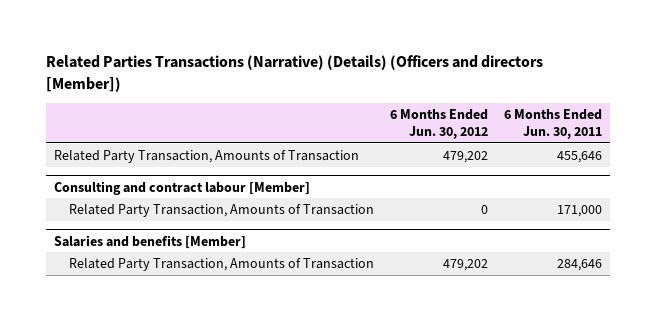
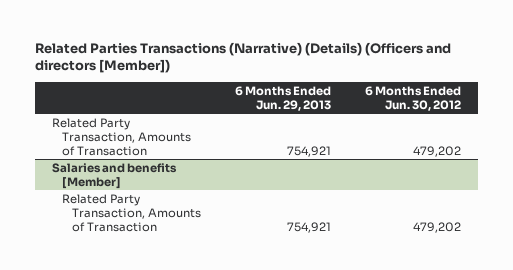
[503,108,602,140] 6 Months Ended Jun. 30, 2011 -> none
none -> [234,85,331,111] 6 Months Ended Jun. 29, 2013
[53,180,310,195] Consulting and contract labour [Member] -> none
[68,203,374,217] Related Party Transaction, Amounts of Transaction -> none

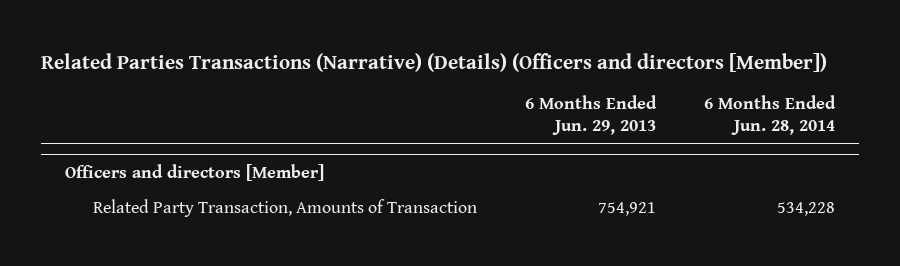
[364,85,461,111] 6 Months Ended Jun. 30, 2012 -> none
none -> [704,95,837,135] 6 Months Ended Jun. 28, 2014
[51,117,191,156] Related Party Transaction, Amounts of Transaction -> none
[51,162,177,189] Salaries and benefits [Member] -> none
none -> [65,163,325,181] Officers and directors [Member]

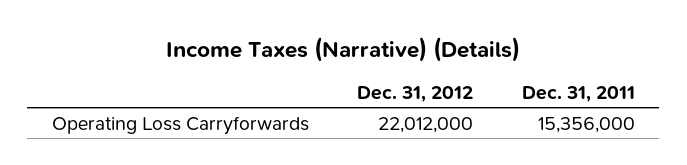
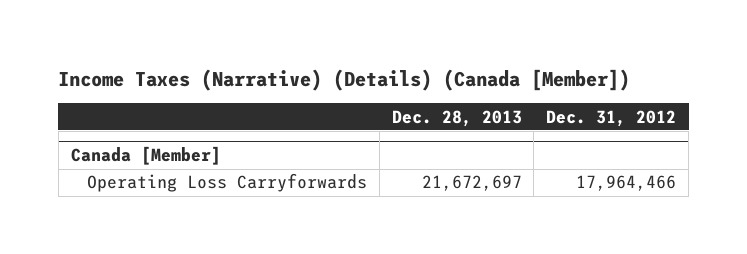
[166,37,521,63] Income Taxes (Narrative) (Details) -> [58,68,631,91] Income Taxes (Narrative) (Details) (Canada [Member])
[521,85,635,102] Dec. 31, 2011 -> none
none -> [391,109,522,127] Dec. 28, 2013
none -> [70,146,221,166] Canada [Member]
[378,116,474,133] 22,012,000 -> [576,175,677,192] 17,964,466

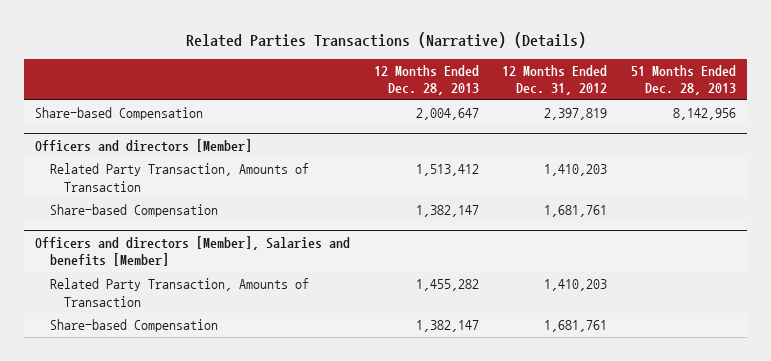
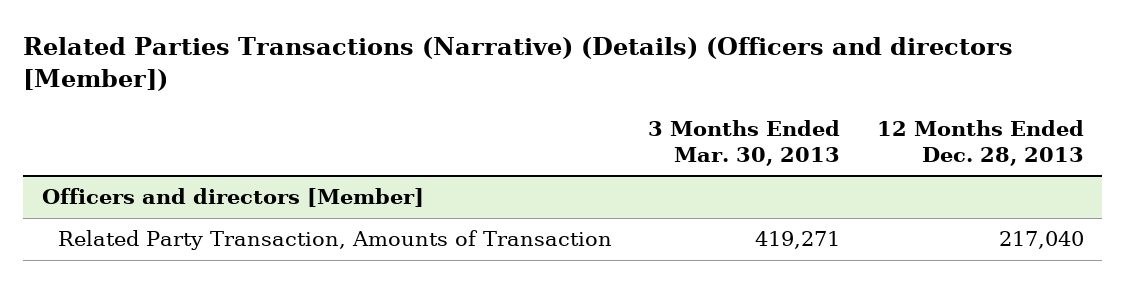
[185,31,586,48] Related Parties Transactions (Narrative) (Details) -> [23,37,1014,91] Related Parties Transactions (Narrative) (Details) (Officers and directors [Member])
[502,64,608,96] 12 Months Ended Dec. 31, 2012 -> none
[630,64,736,96] 51 Months Ended Dec. 28, 2013 -> none
none -> [648,119,841,166] 3 Months Ended Mar. 30, 2013
[35,107,204,121] Share-based Compensation -> none
[49,204,218,218] Share-based Compensation -> none
[35,235,351,267] Officers and directors [Member], Salaries and benefits [Member] -> none
[49,278,309,307] Related Party Transaction, Amounts of Transaction -> none
[49,319,218,333] Share-based Compensation -> none
[415,164,479,177] 1,513,412 -> [998,231,1084,250] 217,040

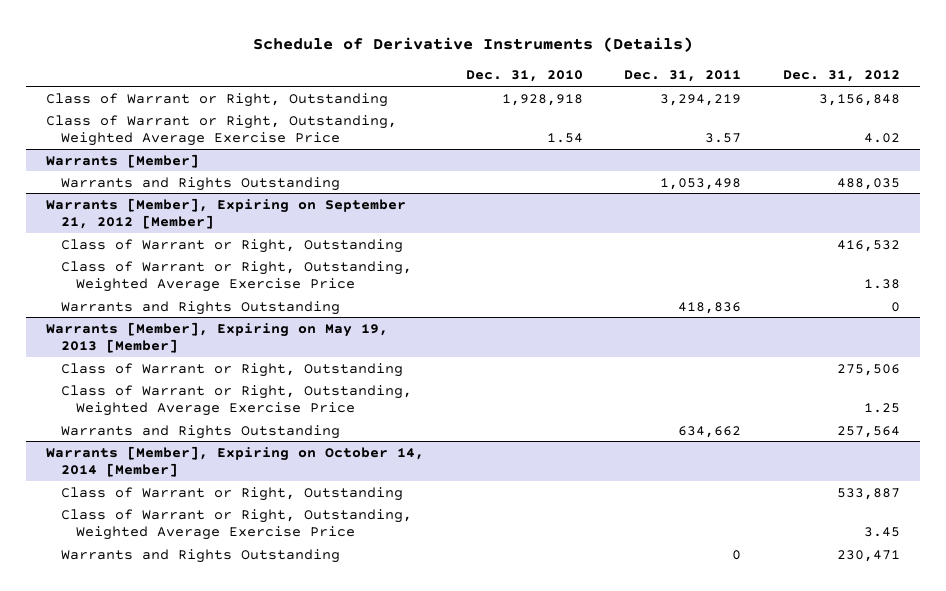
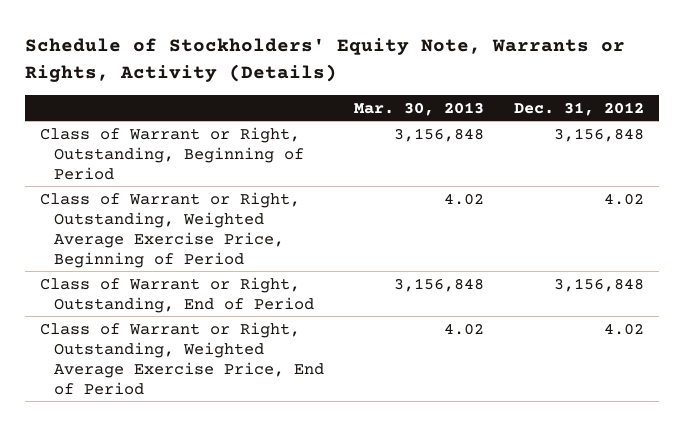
[253,36,694,52] Schedule of Derivative Instruments (Details) -> [24,38,625,82] Schedule of Stockholders' Equity Note, Warrants or Rights, Activity (Details)
[465,70,583,83] Dec. 31, 2010 -> none
[624,70,742,83] Dec. 31, 2011 -> none
none -> [353,101,484,116] Mar. 30, 2013
[46,153,200,168] Warrants [Member] -> none
[61,176,341,191] Warrants and Rights Outstanding -> none
[46,197,407,230] Warrants [Member], Expiring on September 21, 2012 [Member] -> none
[61,300,341,315] Warrants and Rights Outstanding -> none
[46,321,389,354] Warrants [Member], Expiring on May 19, 2013 [Member] -> none
[61,362,404,377] Class of Warrant or Right, Outstanding -> none
[61,384,413,417] Class of Warrant or Right, Outstanding, Weighted Average Exercise Price -> none
[61,424,341,439] Warrants and Rights Outstanding -> none
[46,445,425,478] Warrants [Member], Expiring on October 14, 2014 [Member] -> none
[61,486,404,501] Class of Warrant or Right, Outstanding -> none
[61,508,413,541] Class of Warrant or Right, Outstanding, Weighted Average Exercise Price -> none
[61,548,341,563] Warrants and Rights Outstanding -> none
[46,92,389,107] Class of Warrant or Right, Outstanding -> [39,126,304,180] Class of Warrant or Right, Outstanding, Beginning of Period
[46,114,398,147] Class of Warrant or Right, Outstanding, Weighted Average Exercise Price -> [39,191,300,268] Class of Warrant or Right, Outstanding, Weighted Average Exercise Price, Beginning of Period
[61,238,404,253] Class of Warrant or Right, Outstanding -> [39,276,314,313] Class of Warrant or Right, Outstanding, End of Period
[836,239,900,252] 416,532 -> [553,277,644,292] 3,156,848
[61,260,413,293] Class of Warrant or Right, Outstanding, Weighted Average Exercise Price -> [39,321,324,395] Class of Warrant or Right, Outstanding, Weighted Average Exercise Price, End of Period
[863,279,900,290] 1.38 -> [603,322,644,335] 4.02

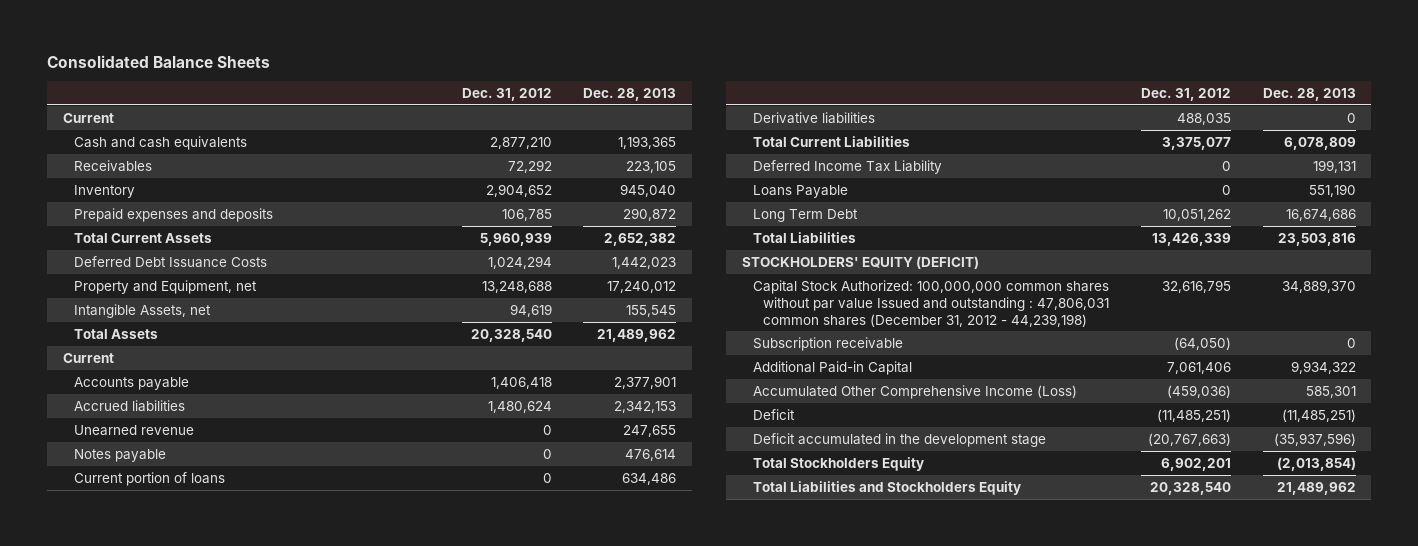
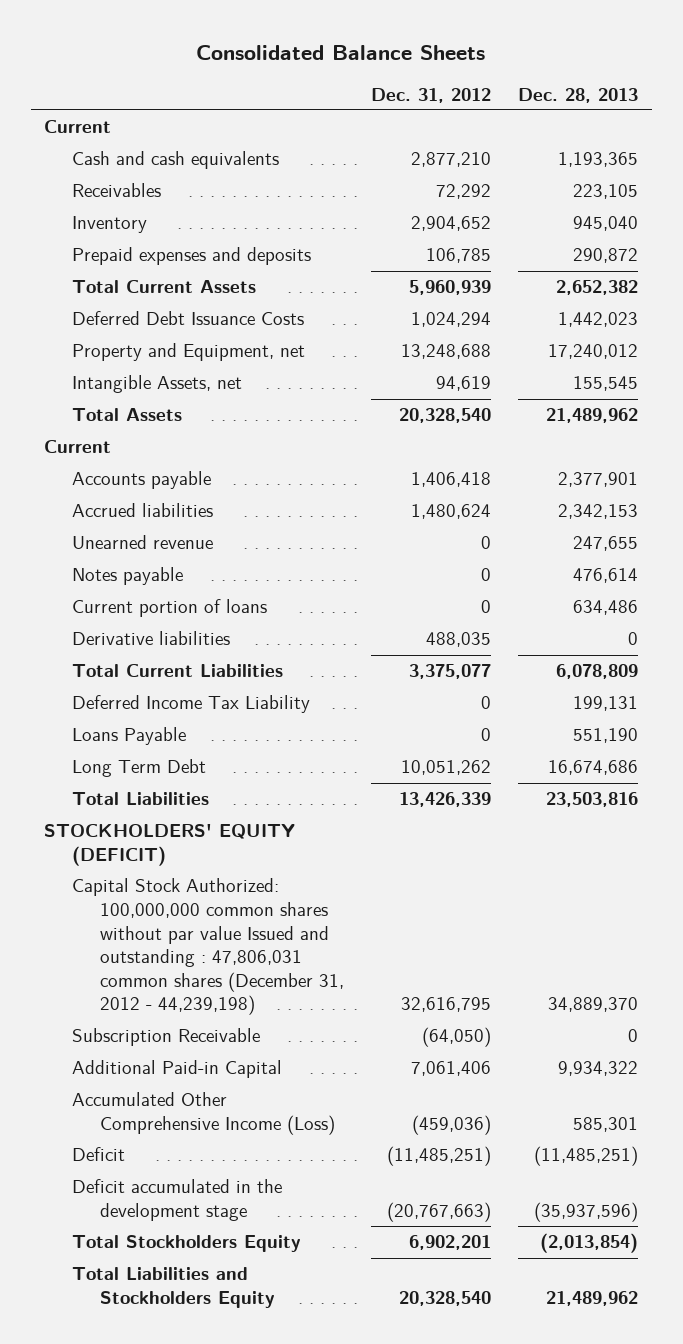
[752,336,903,351] Subscription receivable -> [72,1028,261,1047] Subscription Receivable

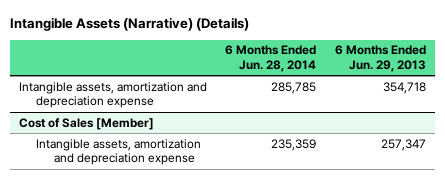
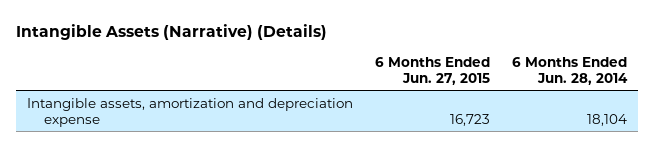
[335,45,427,73] 6 Months Ended Jun. 29, 2013 -> none
none -> [374,56,490,86] 6 Months Ended Jun. 27, 2015
[18,117,154,130] Cost of Sales [Member] -> none
[36,138,202,166] Intangible assets, amortization and depreciation expense -> none
[271,81,317,94] 285,785 -> [586,113,627,126] 18,104

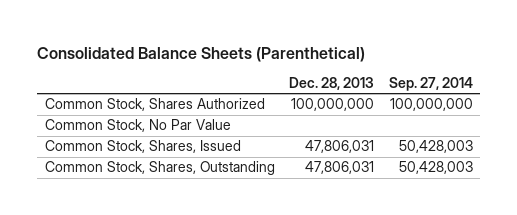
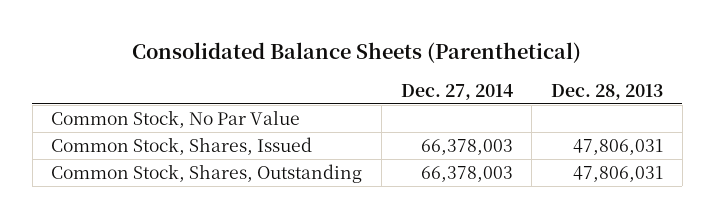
[388,76,473,91] Sep. 27, 2014 -> none
none -> [400,83,513,100] Dec. 27, 2014
[44,98,265,112] Common Stock, Shares Authorized -> none

